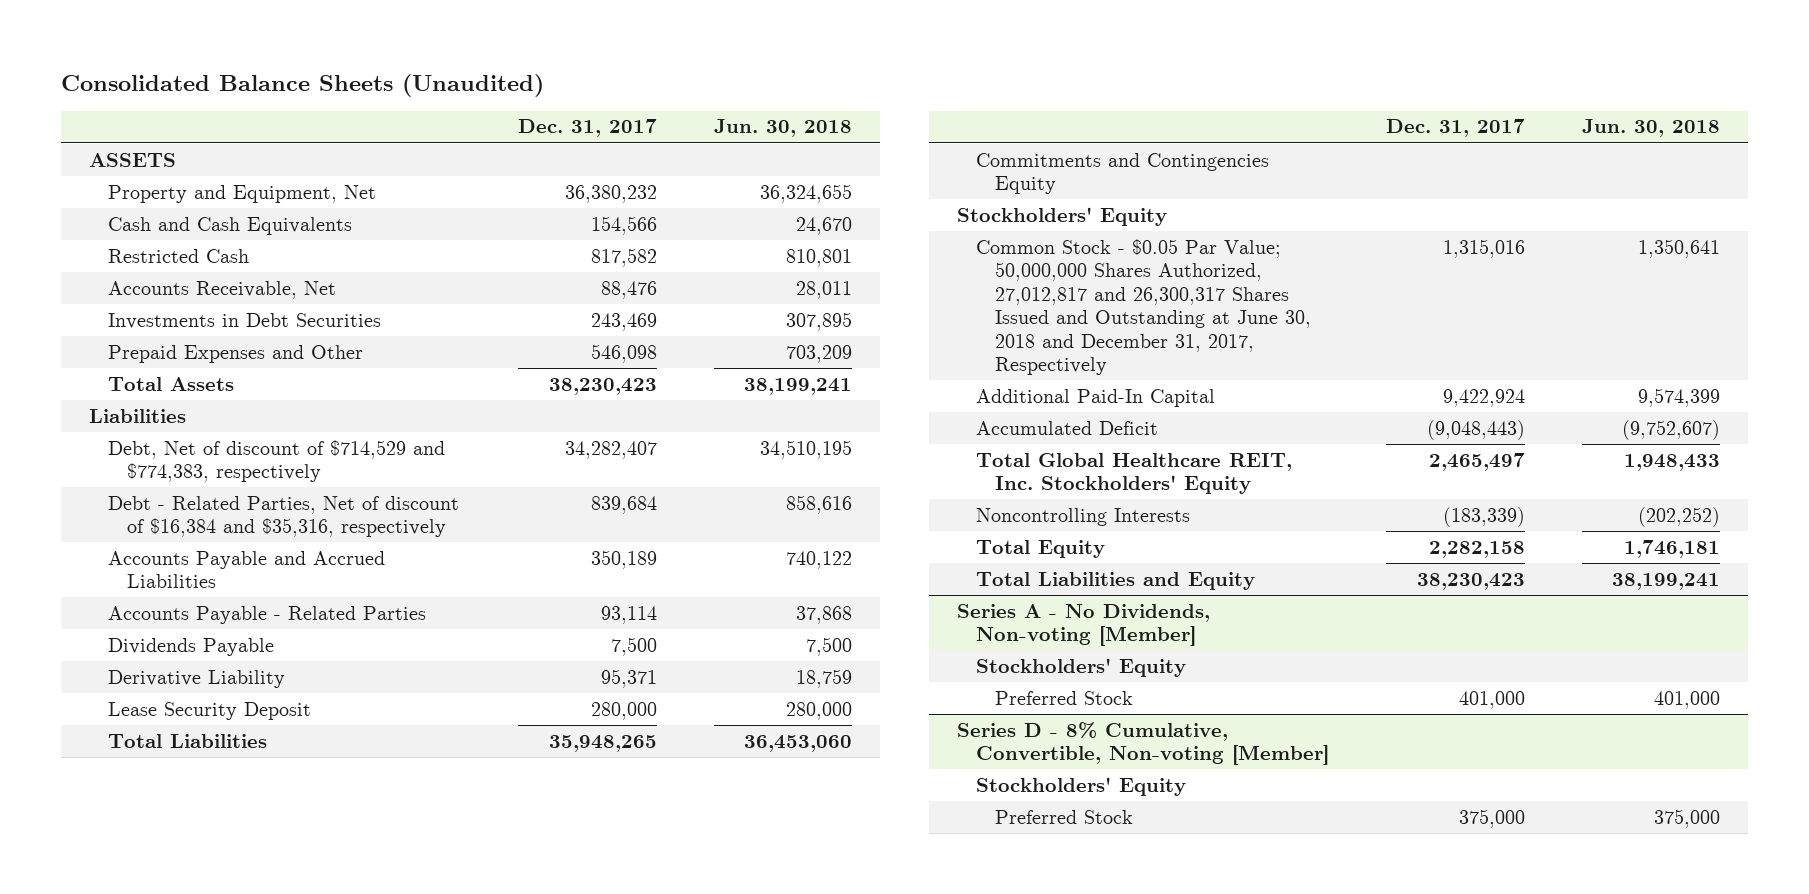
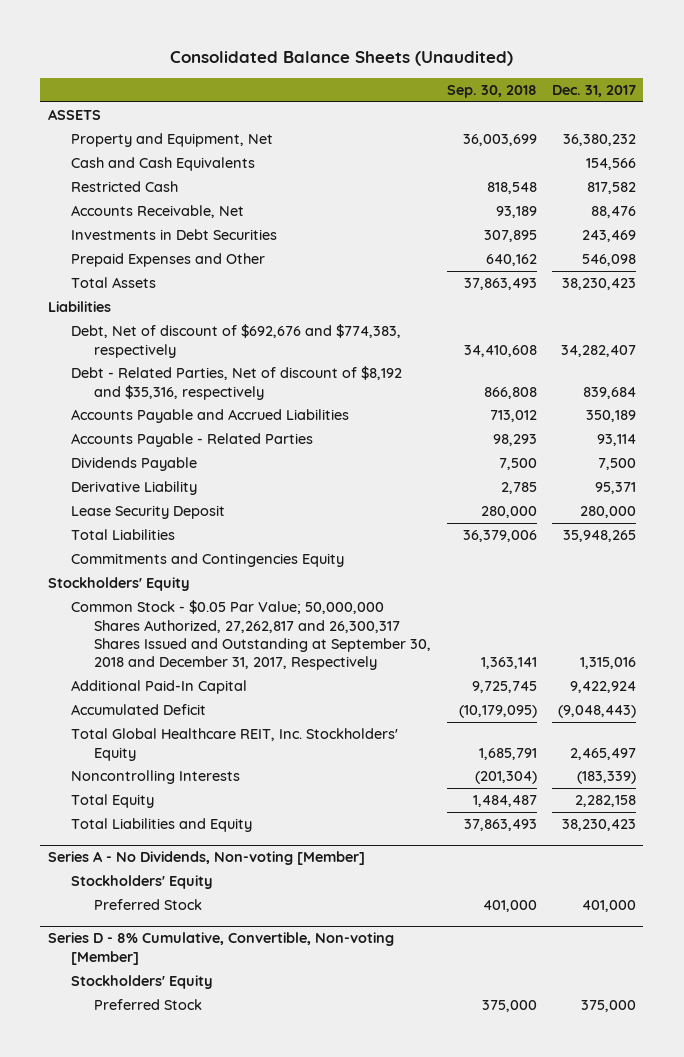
[713,119,852,138] Jun. 30, 2018 -> none
none -> [446,84,537,98] Sep. 30, 2018
[108,439,446,483] Debt, Net of discount of $714,529 and $774,383, respectively -> [71,324,402,358] Debt, Net of discount of $692,676 and $774,383, respectively
[108,495,460,538] Debt - Related Parties, Net of discount of $16,384 and $35,316, respectively -> [71,366,403,400] Debt - Related Parties, Net of discount of $8,192 and $35,316, respectively
[976,238,1312,376] Common Stock - $0.05 Par Value; 50,000,000 Shares Authorized, 27,012,817 and 26,300,317 Shares Issued and Outstanding at June 30, 2018 and December 31, 2017, Respectively -> [71,600,432,671] Common Stock - $0.05 Par Value; 50,000,000 Shares Authorized, 27,262,817 and 26,300,317 Shares Issued and Outstanding at September 30, 2018 and December 31, 2017, Respectively

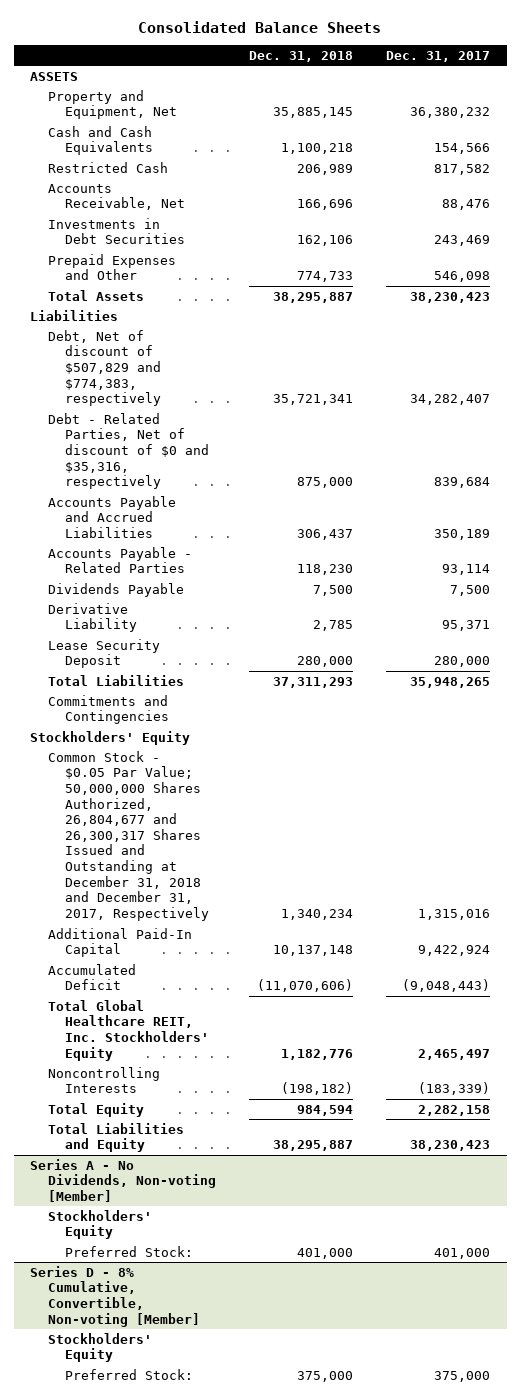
[169,51,513,67] Consolidated Balance Sheets (Unaudited) -> [138,20,382,33] Consolidated Balance Sheets
[446,84,537,98] Sep. 30, 2018 -> none
none -> [249,50,354,62] Dec. 31, 2018
[71,324,402,358] Debt, Net of discount of $692,676 and $774,383, respectively -> [47,329,162,407] Debt, Net of discount of $507,829 and $774,383, respectively
[71,366,403,400] Debt - Related Parties, Net of discount of $8,192 and $35,316, respectively -> [47,412,210,490] Debt - Related Parties, Net of discount of $0 and $35,316, respectively
[71,553,345,568] Commitments and Contingencies Equity -> [47,694,170,725] Commitments and Contingencies
[71,600,432,671] Common Stock - $0.05 Par Value; 50,000,000 Shares Authorized, 27,262,817 and 26,300,317 Shares Issued and Outstanding at September 30, 2018 and December 31, 2017, Respectively -> [47,750,210,922] Common Stock - $0.05 Par Value; 50,000,000 Shares Authorized, 26,804,677 and 26,300,317 Shares Issued and Outstanding at December 31, 2018 and December 31, 2017, Respectively
[94,899,203,911] Preferred Stock -> [65,1245,194,1257] Preferred Stock:
[94,999,203,1011] Preferred Stock -> [65,1368,194,1380] Preferred Stock:

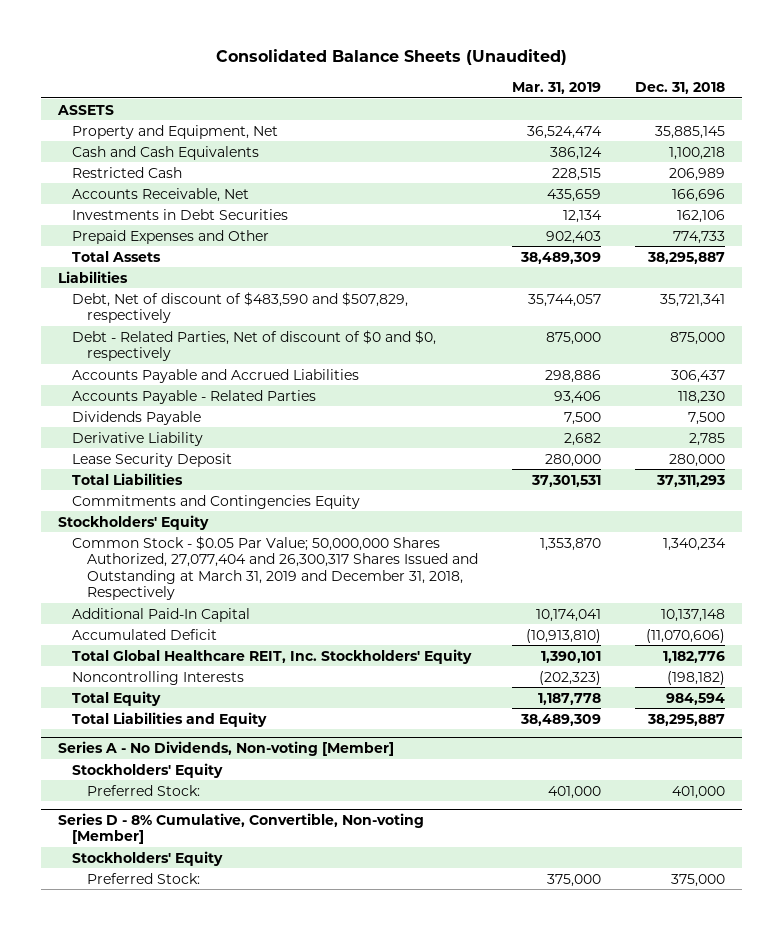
[138,20,382,33] Consolidated Balance Sheets -> [215,49,567,66] Consolidated Balance Sheets (Unaudited)
[386,50,491,62] Dec. 31, 2017 -> none
none -> [512,81,602,94] Mar. 31, 2019
[47,329,162,407] Debt, Net of discount of $507,829 and $774,383, respectively -> [72,291,409,324] Debt, Net of discount of $483,590 and $507,829, respectively
[47,412,210,490] Debt - Related Parties, Net of discount of $0 and $35,316, respectively -> [72,329,437,362] Debt - Related Parties, Net of discount of $0 and $0, respectively
[47,694,170,725] Commitments and Contingencies -> [72,494,361,509] Commitments and Contingencies Equity
[47,750,210,922] Common Stock - $0.05 Par Value; 50,000,000 Shares Authorized, 26,804,677 and 26,300,317 Shares Issued and Outstanding at December 31, 2018 and December 31, 2017, Respectively -> [72,535,478,601] Common Stock - $0.05 Par Value; 50,000,000 Shares Authorized, 27,077,404 and 26,300,317 Shares Issued and Outstanding at March 31, 2019 and December 31, 2018, Respectively

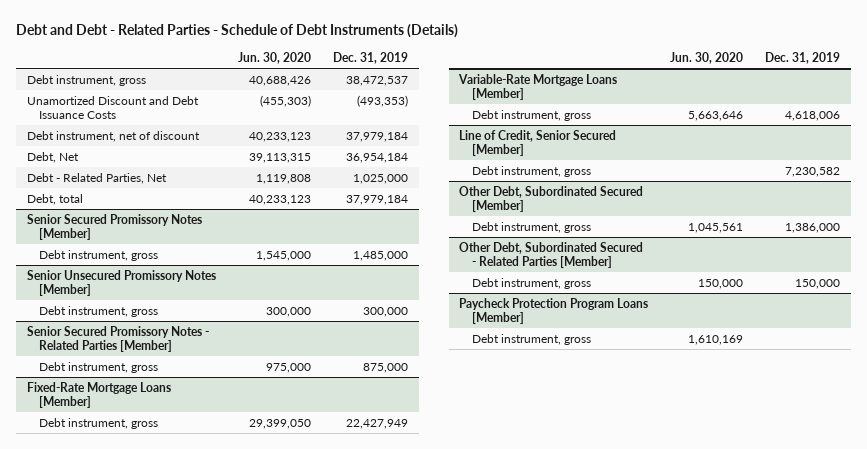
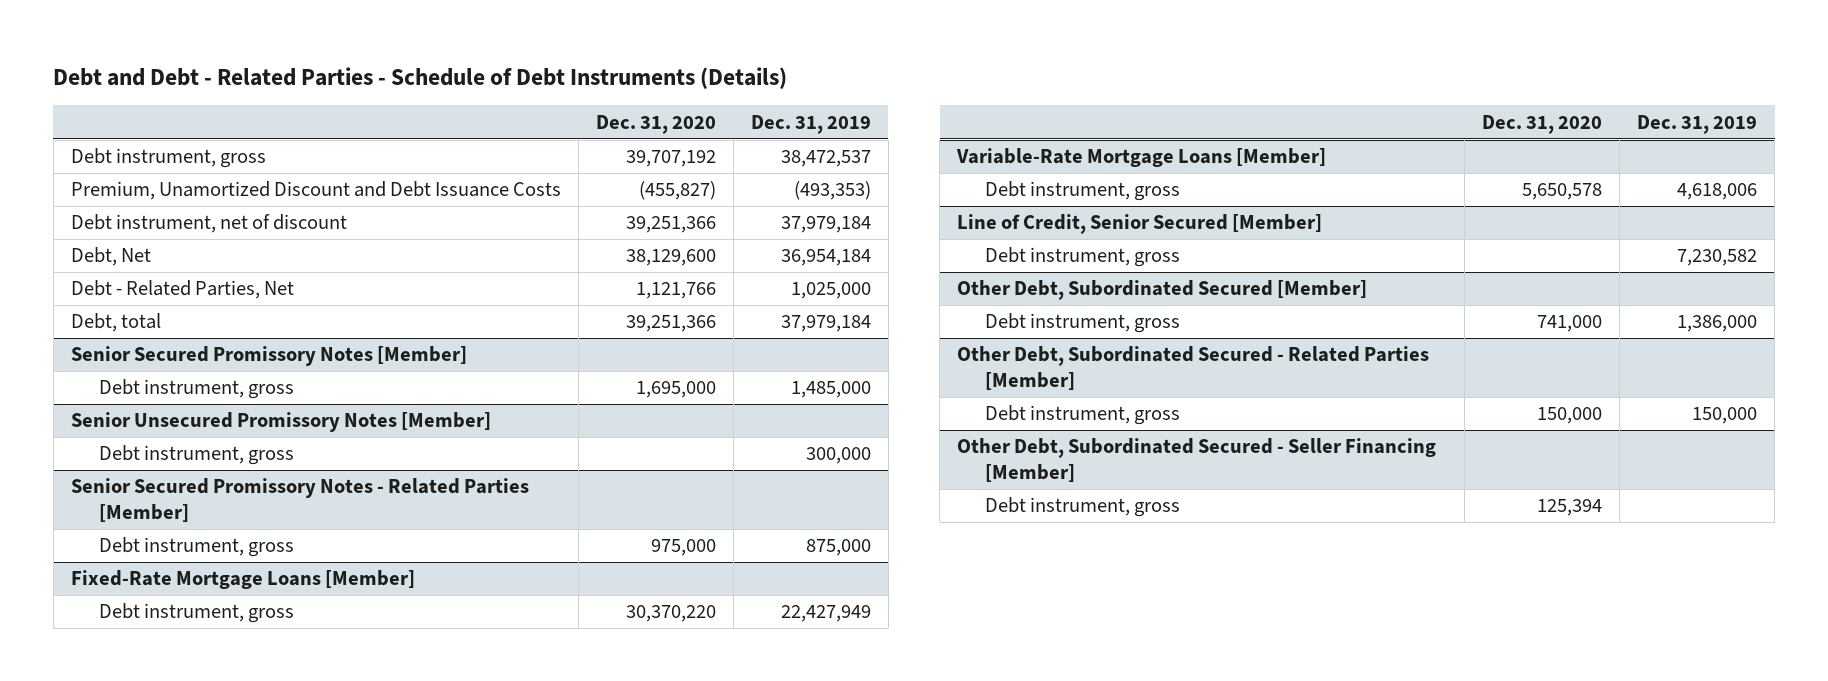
[238,51,312,64] Jun. 30, 2020 -> none
none -> [595,114,716,134] Dec. 31, 2020
[27,95,200,120] Unamortized Discount and Debt Issuance Costs -> [70,181,561,201] Premium, Unamortized Discount and Debt Issuance Costs
[459,297,649,325] Paycheck Protection Program Loans [Member] -> none
none -> [957,438,1437,483] Other Debt, Subordinated Secured - Seller Financing [Member]

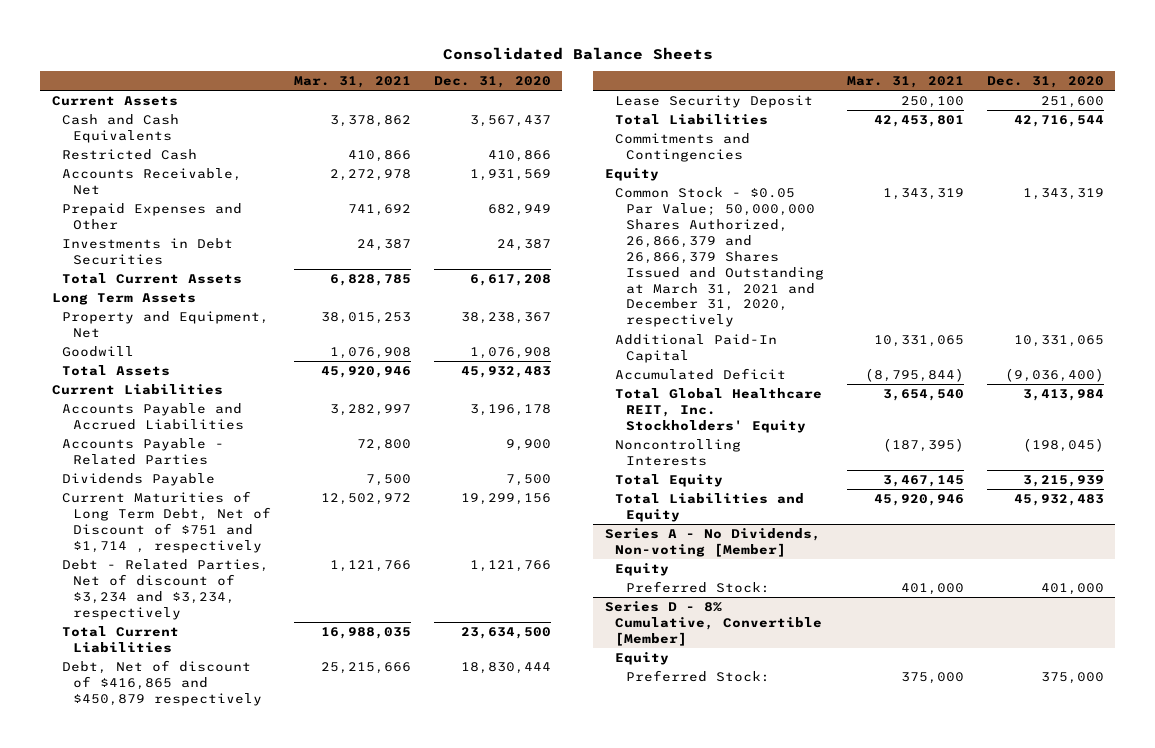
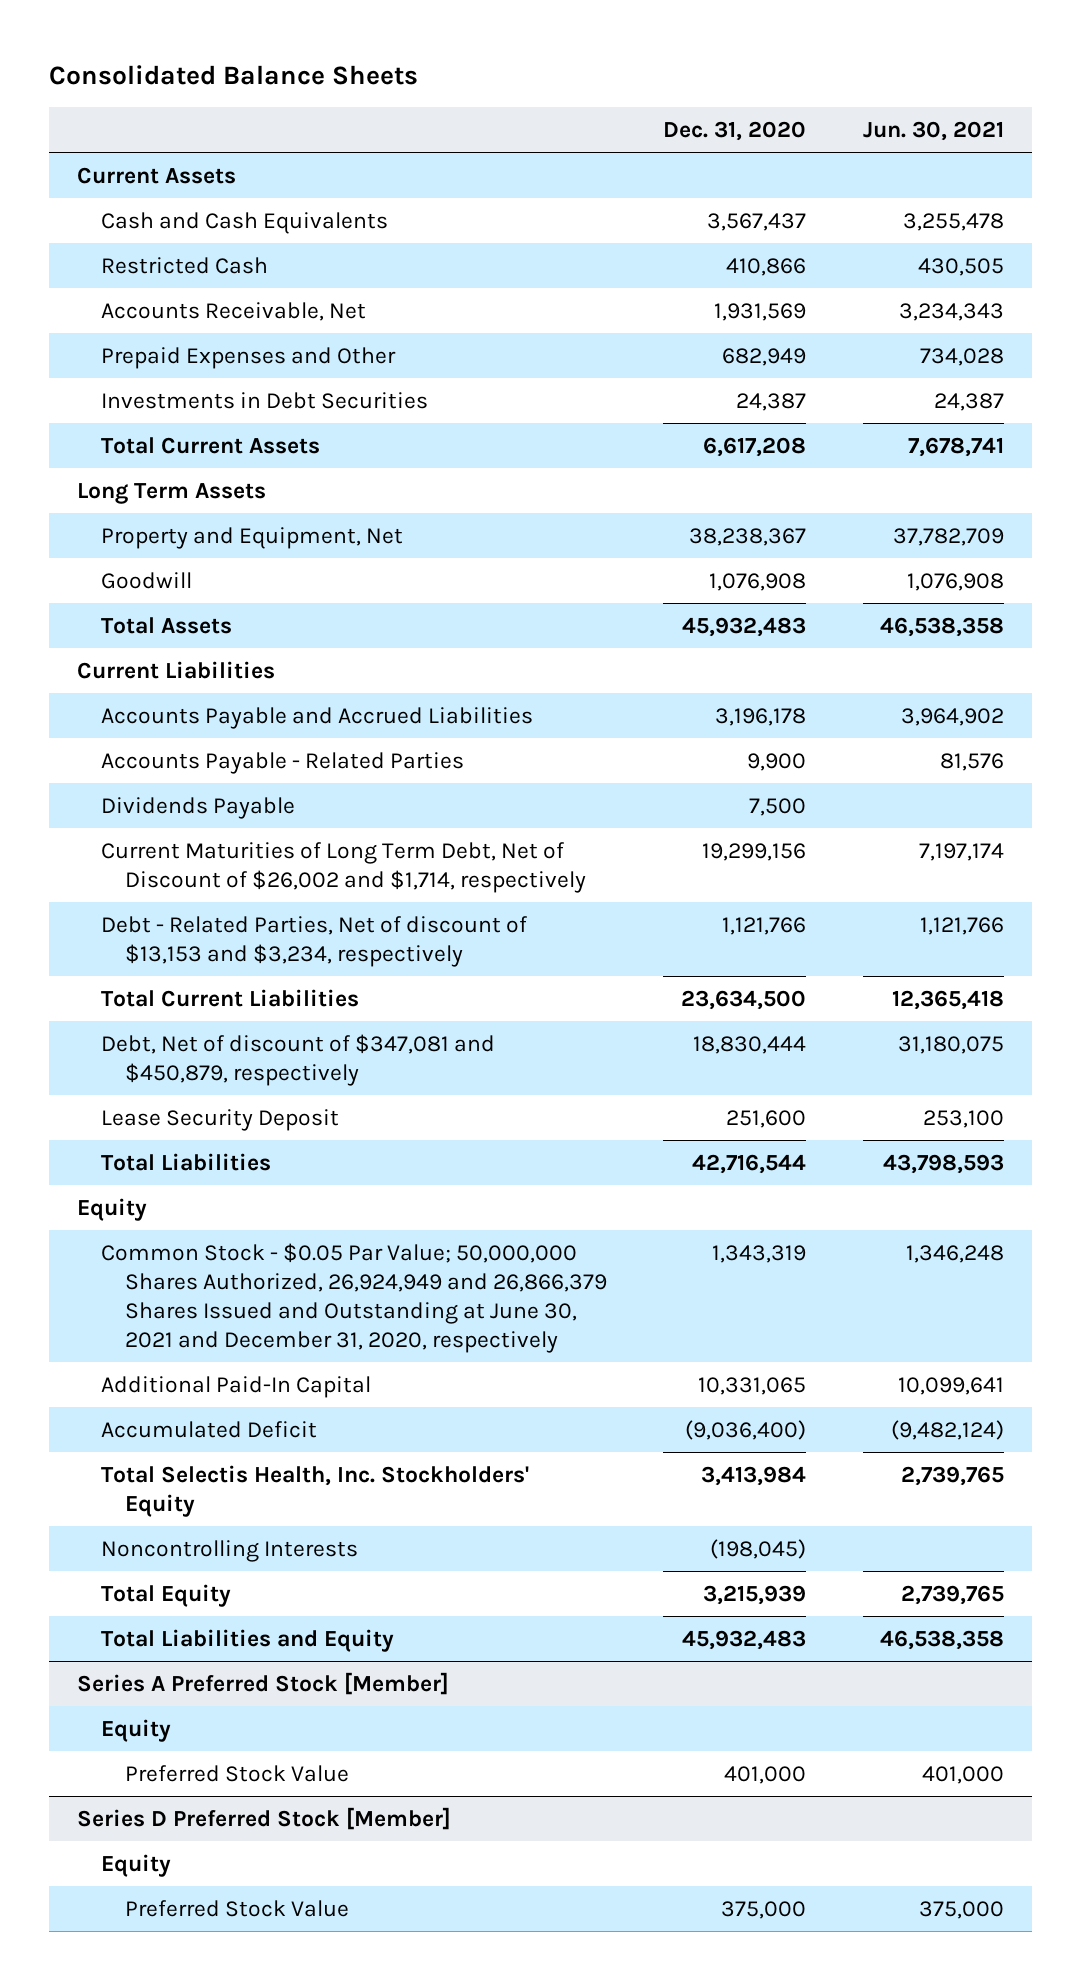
[293,76,411,89] Mar. 31, 2021 -> none
none -> [862,121,1004,142] Jun. 30, 2021
[62,490,271,553] Current Maturities of Long Term Debt, Net of Discount of $751 and $1,714 , respectively -> [100,841,587,893] Current Maturities of Long Term Debt, Net of Discount of $26,002 and $1,714, respectively
[62,558,270,620] Debt - Related Parties, Net of discount of $3,234 and $3,234, respectively -> [100,915,527,967] Debt - Related Parties, Net of discount of $13,153 and $3,234, respectively
[62,659,262,706] Debt, Net of discount of $416,865 and $450,879 respectively -> [100,1033,495,1086] Debt, Net of discount of $347,081 and $450,879, respectively
[615,132,751,162] Commitments and Contingencies -> none
[615,186,824,328] Common Stock - $0.05 Par Value; 50,000,000 Shares Authorized, 26,866,379 and 26,866,379 Shares Issued and Outstanding at March 31, 2021 and December 31, 2020, respectively -> [100,1242,608,1354] Common Stock - $0.05 Par Value; 50,000,000 Shares Authorized, 26,924,949 and 26,866,379 Shares Issued and Outstanding at June 30, 2021 and December 31, 2020, respectively
[615,387,823,433] Total Global Healthcare REIT, Inc. Stockholders' Equity -> [100,1464,529,1517] Total Selectis Health, Inc. Stockholders' Equity
[604,527,821,557] Series A - No Dividends, Non-voting [Member] -> none
none -> [76,1671,449,1695] Series A Preferred Stock [Member]
[604,600,823,646] Series D - 8% Cumulative, Convertible [Member] -> none
[625,580,770,593] Preferred Stock: -> [125,1764,350,1782] Preferred Stock Value
none -> [76,1806,451,1830] Series D Preferred Stock [Member]
[625,669,770,682] Preferred Stock: -> [125,1899,350,1917] Preferred Stock Value

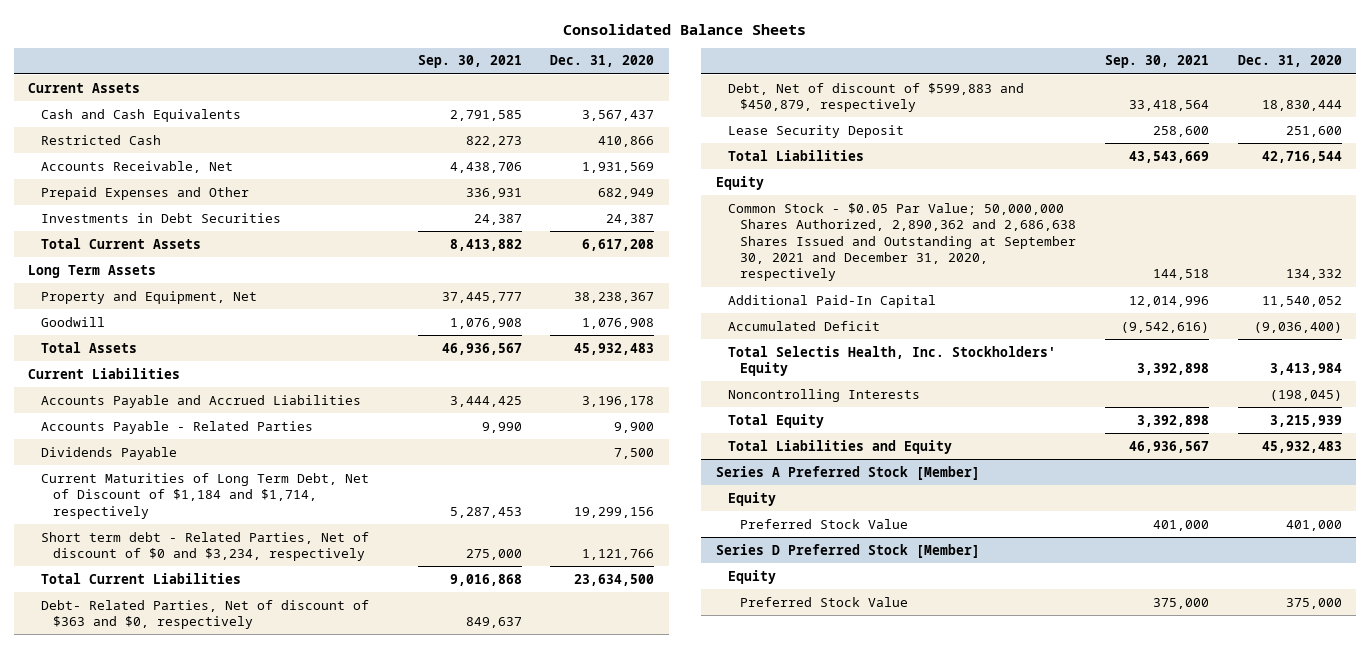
[862,121,1004,142] Jun. 30, 2021 -> none
none -> [417,55,522,69] Sep. 30, 2021
[100,841,587,893] Current Maturities of Long Term Debt, Net of Discount of $26,002 and $1,714, respectively -> [40,472,369,519] Current Maturities of Long Term Debt, Net of Discount of $1,184 and $1,714, respectively
[100,915,527,967] Debt - Related Parties, Net of discount of $13,153 and $3,234, respectively -> [40,531,369,562] Short term debt - Related Parties, Net of discount of $0 and $3,234, respectively
none -> [40,599,369,630] Debt- Related Parties, Net of discount of $363 and $0, respectively
[100,1033,495,1086] Debt, Net of discount of $347,081 and $450,879, respectively -> [728,82,1025,113] Debt, Net of discount of $599,883 and $450,879, respectively
[100,1242,608,1354] Common Stock - $0.05 Par Value; 50,000,000 Shares Authorized, 26,924,949 and 26,866,379 Shares Issued and Outstanding at June 30, 2021 and December 31, 2020, respectively -> [728,202,1077,282] Common Stock - $0.05 Par Value; 50,000,000 Shares Authorized, 2,890,362 and 2,686,638 Shares Issued and Outstanding at September 30, 2021 and December 31, 2020, respectively
[712,1244,807,1263] 1,343,319 -> [1285,269,1342,281] 134,332
[698,1376,807,1395] 10,331,065 -> [1261,295,1342,307] 11,540,052

